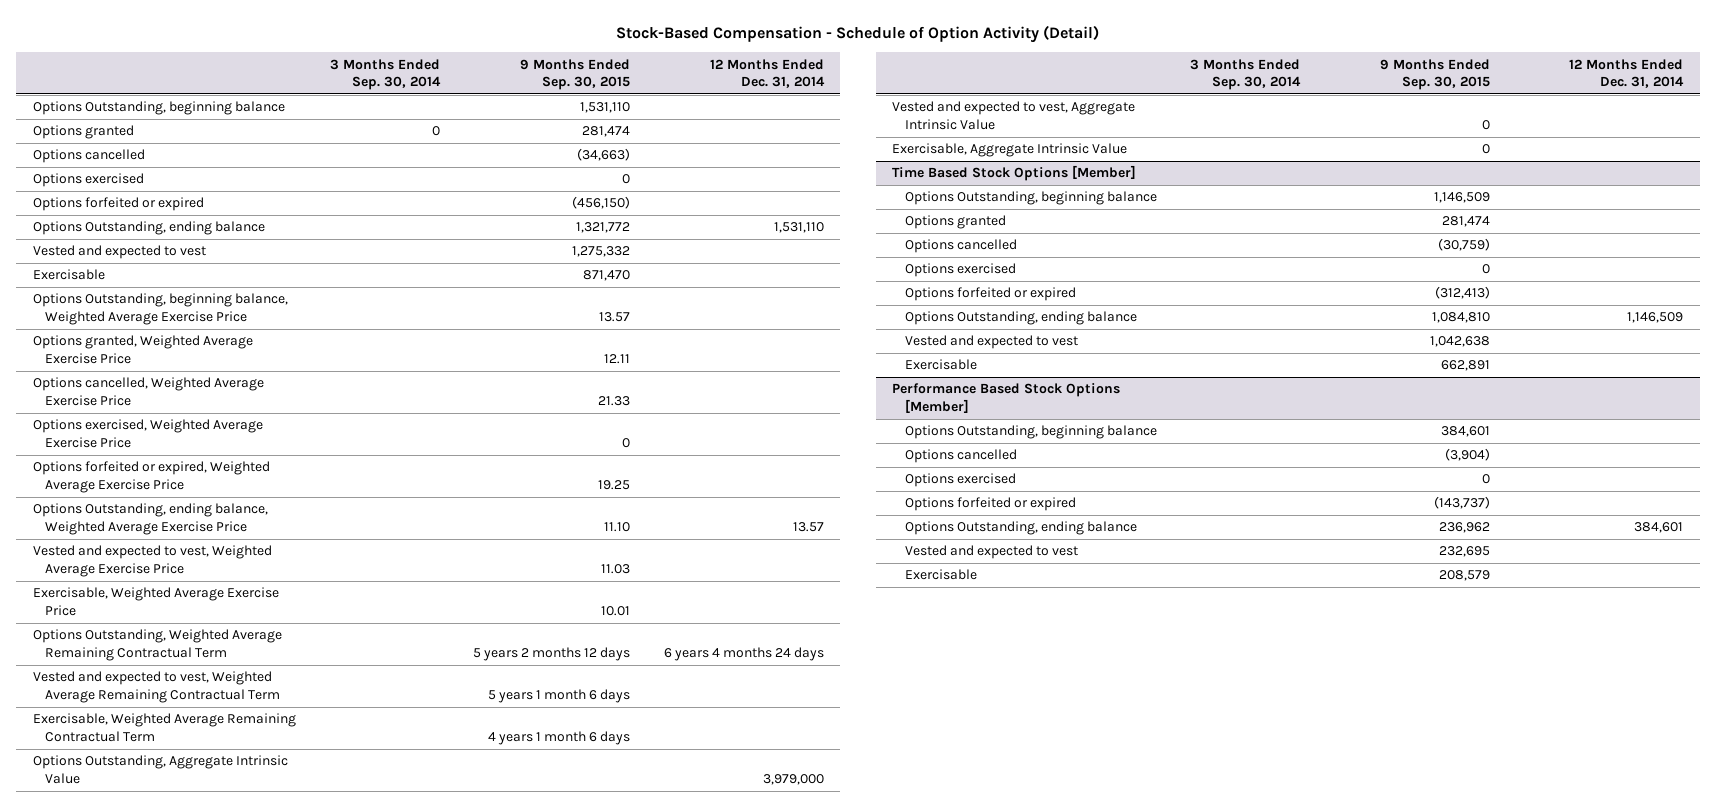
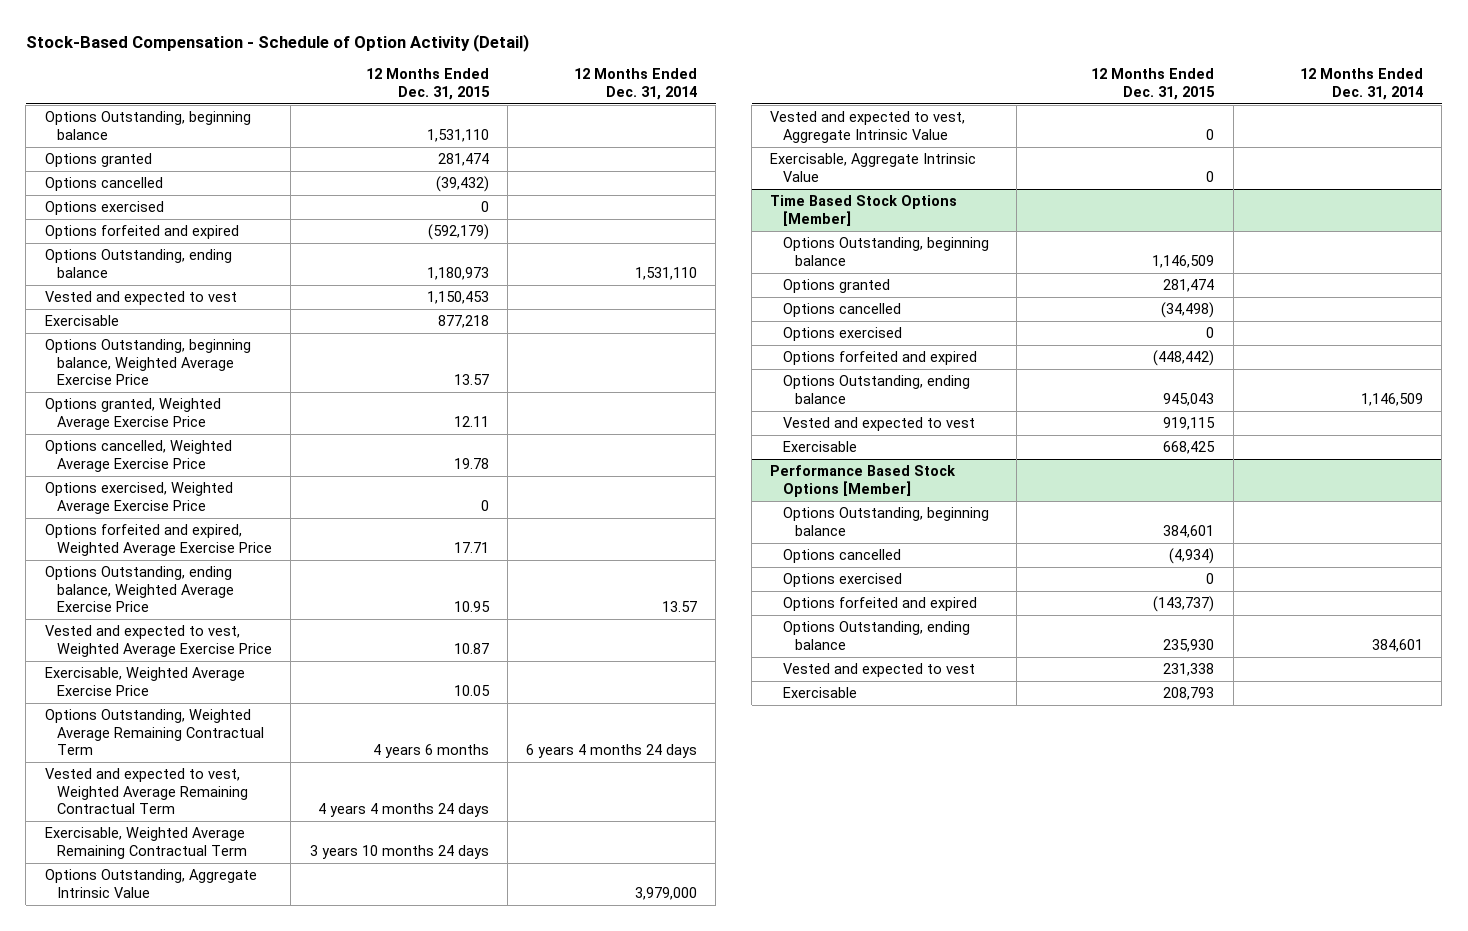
[330,58,442,91] 3 Months Ended Sep. 30, 2014 -> none
[520,58,631,91] 9 Months Ended Sep. 30, 2015 -> none
none -> [365,68,490,100] 12 Months Ended Dec. 31, 2015
[32,197,204,212] Options forfeited or expired -> [44,225,239,240] Options forfeited and expired
[32,461,270,494] Options forfeited or expired, Weighted Average Exercise Price -> [44,524,272,556] Options forfeited and expired, Weighted Average Exercise Price
[904,287,1076,302] Options forfeited or expired -> [782,351,977,366] Options forfeited and expired
[904,497,1076,512] Options forfeited or expired -> [782,597,977,612] Options forfeited and expired

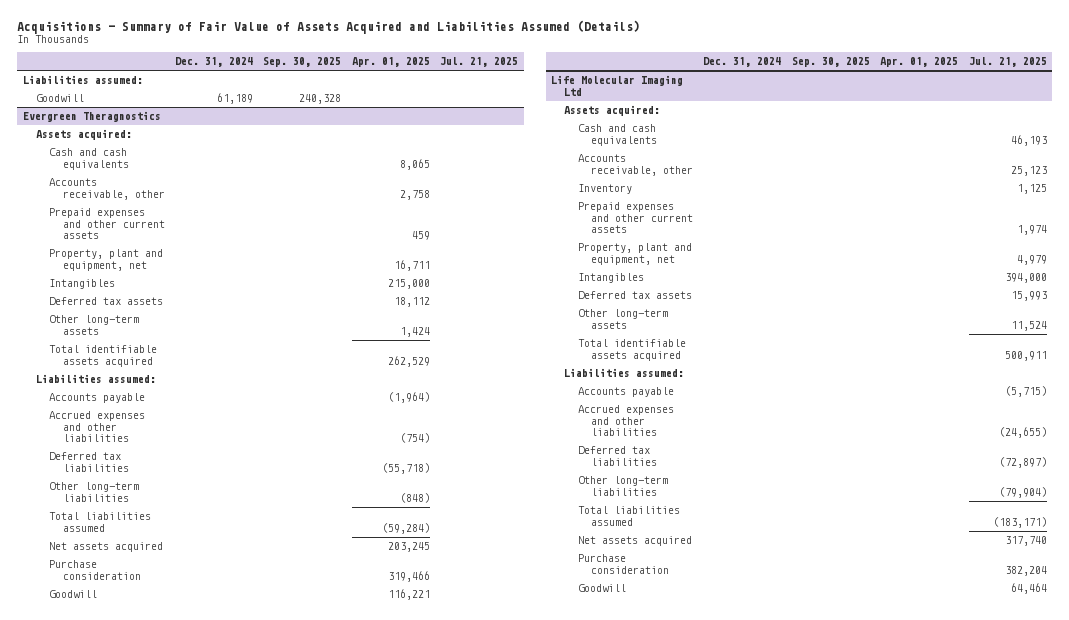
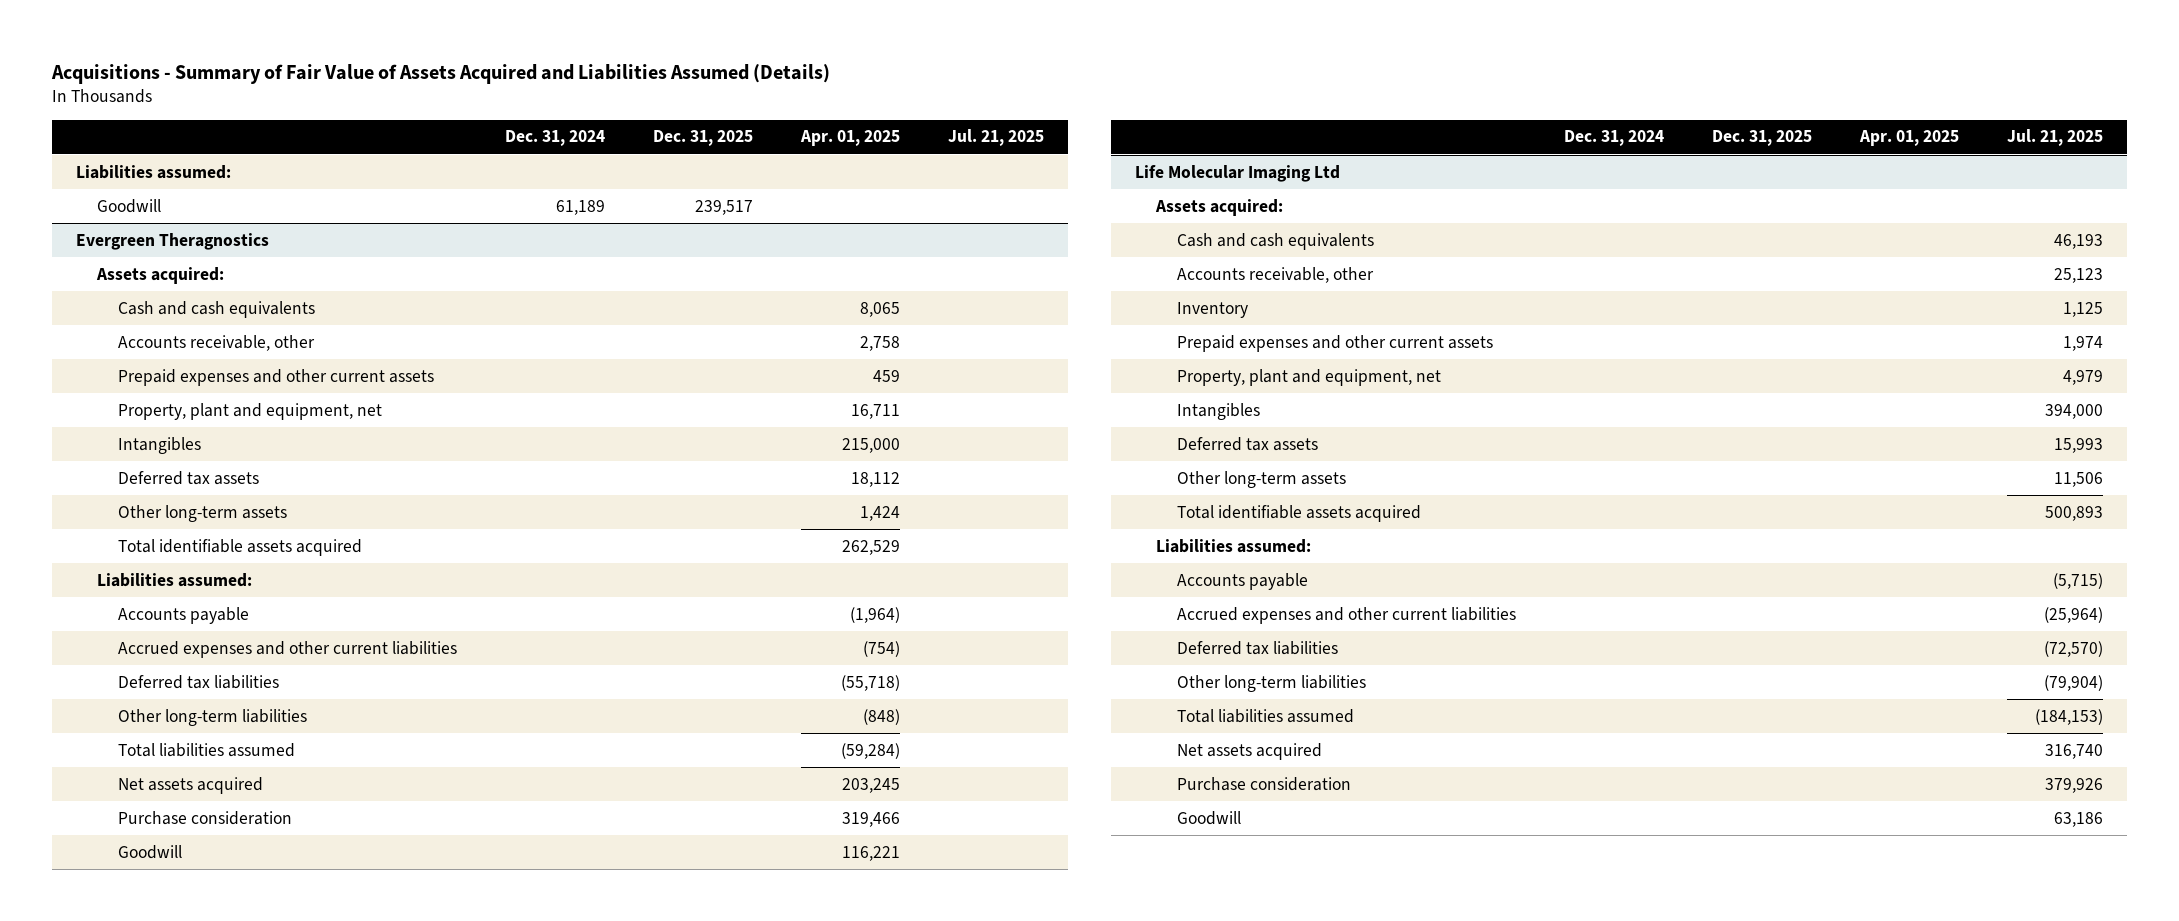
[263,57,342,68] Sep. 30, 2025 -> none
none -> [652,130,753,147] Dec. 31, 2025
[49,411,146,443] Accrued expenses and other liabilities -> [117,640,457,658] Accrued expenses and other current liabilities
[1010,320,1047,331] 11,524 -> [2053,471,2103,487] 11,506
[1004,350,1047,361] 500,911 -> [2044,505,2103,521] 500,893
[577,405,674,437] Accrued expenses and other liabilities -> [1176,606,1516,624] Accrued expenses and other current liabilities
[998,427,1047,439] (24,655) -> [2043,606,2103,623] (25,964)
[998,456,1047,468] (72,897) -> [2043,640,2103,657] (72,570)
[992,516,1047,528] (183,171) -> [2034,708,2103,725] (184,153)
[1004,536,1047,547] 317,740 -> [2044,743,2103,759] 316,740
[1004,565,1047,576] 382,204 -> [2044,777,2103,793] 379,926
[1010,583,1047,595] 64,464 -> [2053,811,2103,827] 63,186

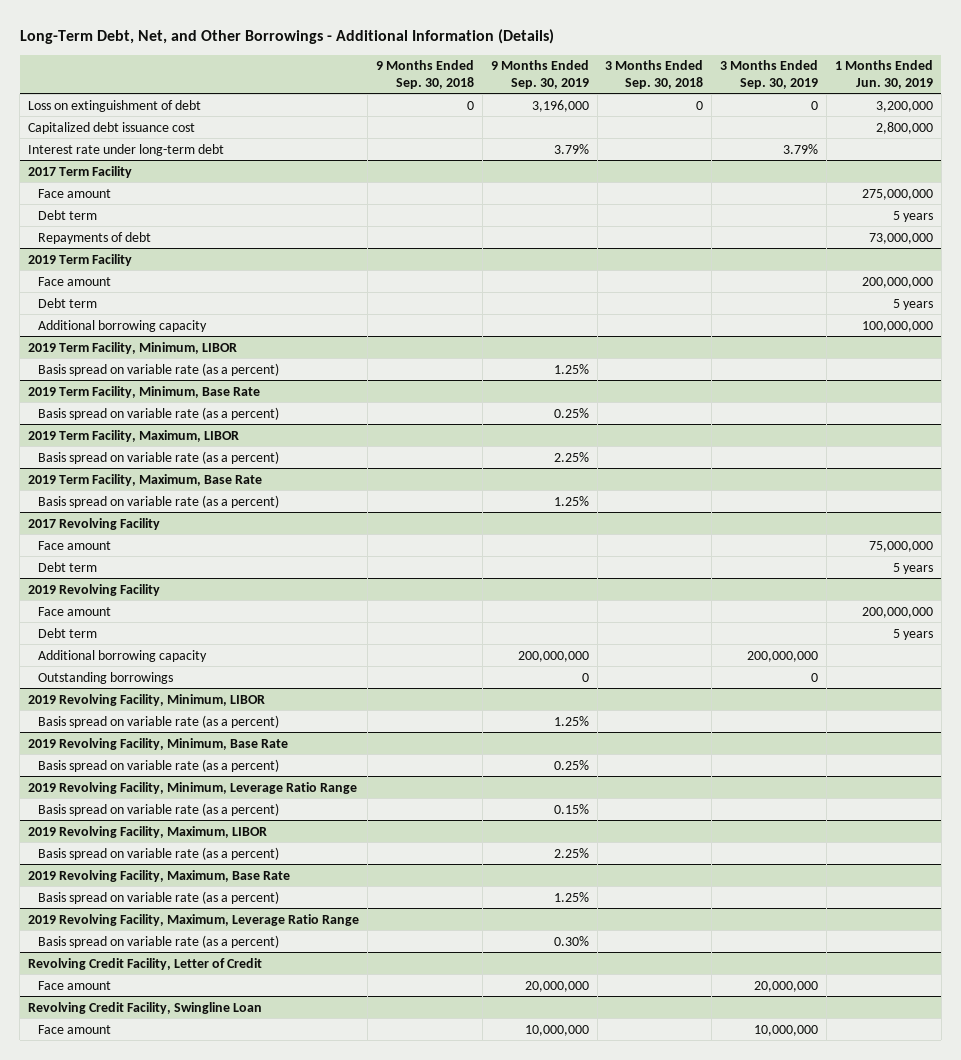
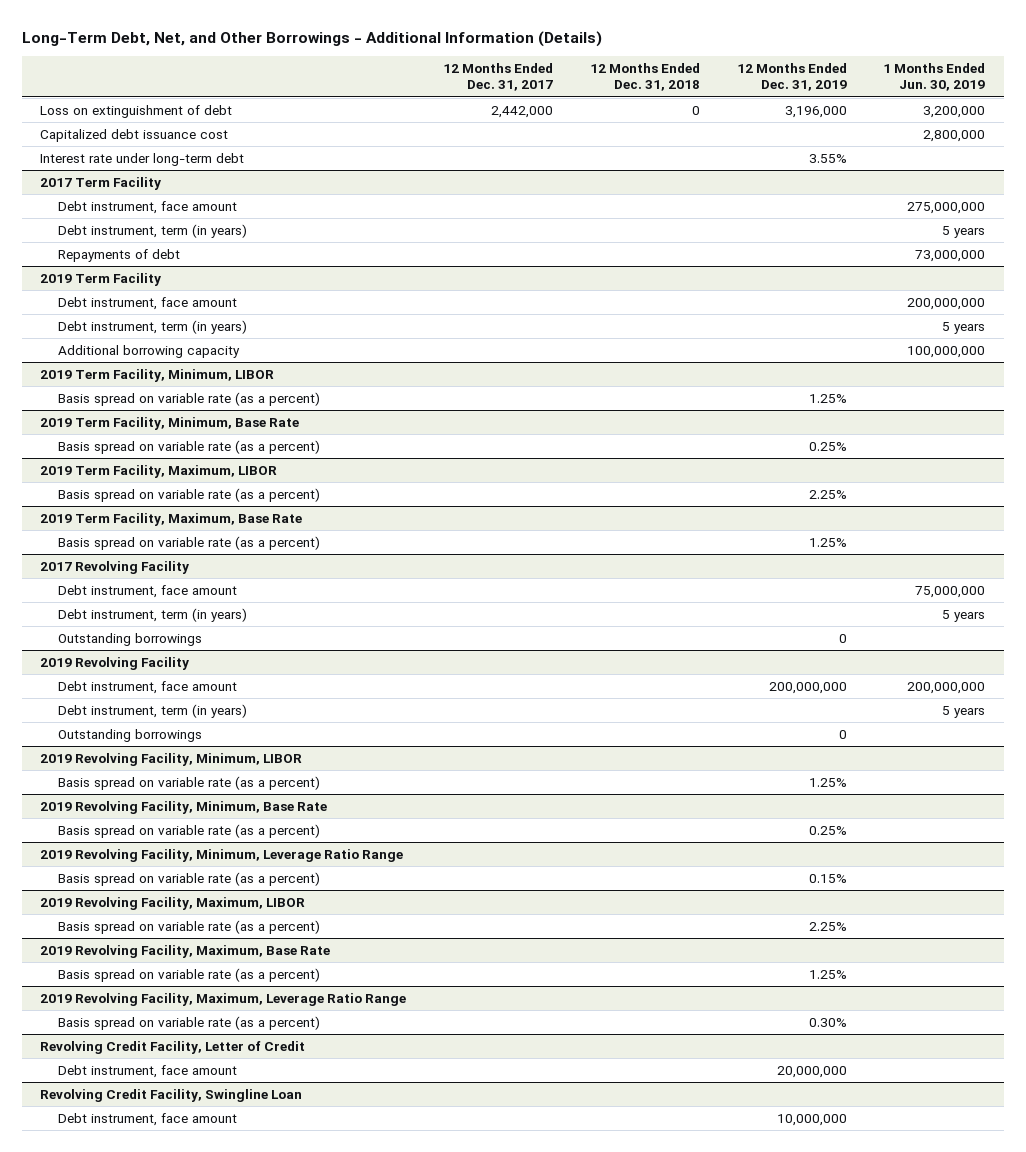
[375,60,474,89] 9 Months Ended Sep. 30, 2018 -> none
[490,60,589,89] 9 Months Ended Sep. 30, 2019 -> none
[605,60,704,89] 3 Months Ended Sep. 30, 2018 -> none
[720,60,819,89] 3 Months Ended Sep. 30, 2019 -> none
none -> [443,62,554,92] 12 Months Ended Dec. 31, 2017
none -> [589,62,700,92] 12 Months Ended Dec. 31, 2018
none -> [736,62,847,92] 12 Months Ended Dec. 31, 2019
[38,188,112,198] Face amount -> [57,200,237,214] Debt instrument, face amount
[38,209,98,220] Debt term -> [57,223,247,238] Debt instrument, term (in years)
[38,276,112,286] Face amount -> [57,296,237,310] Debt instrument, face amount
[38,297,98,308] Debt term -> [57,319,247,334] Debt instrument, term (in years)
[38,540,112,550] Face amount -> [57,584,237,598] Debt instrument, face amount
[38,561,98,572] Debt term -> [57,607,247,622] Debt instrument, term (in years)
none -> [57,632,202,646] Outstanding borrowings
[38,649,208,662] Additional borrowing capacity -> none
[38,606,112,616] Face amount -> [57,680,237,694] Debt instrument, face amount
[38,627,98,638] Debt term -> [57,703,247,718] Debt instrument, term (in years)
[38,980,112,990] Face amount -> [57,1064,237,1078] Debt instrument, face amount
[38,1024,112,1034] Face amount -> [57,1112,237,1126] Debt instrument, face amount

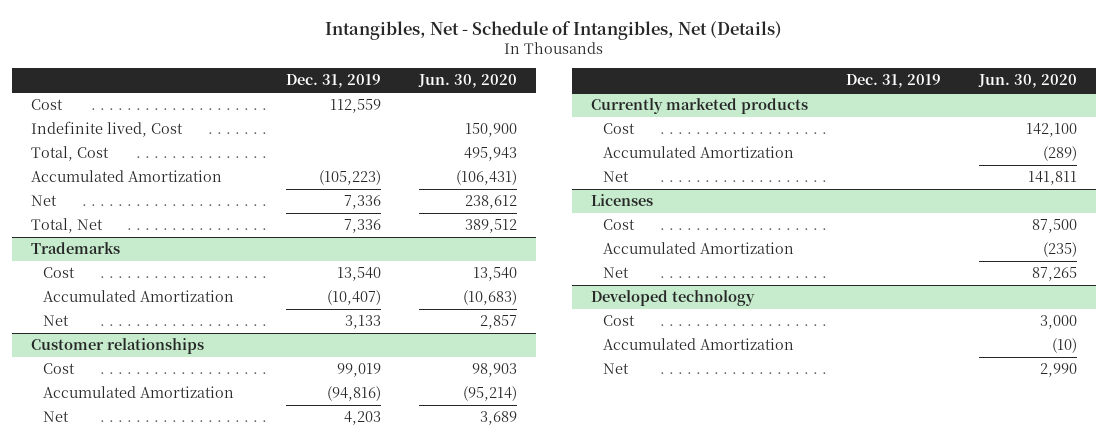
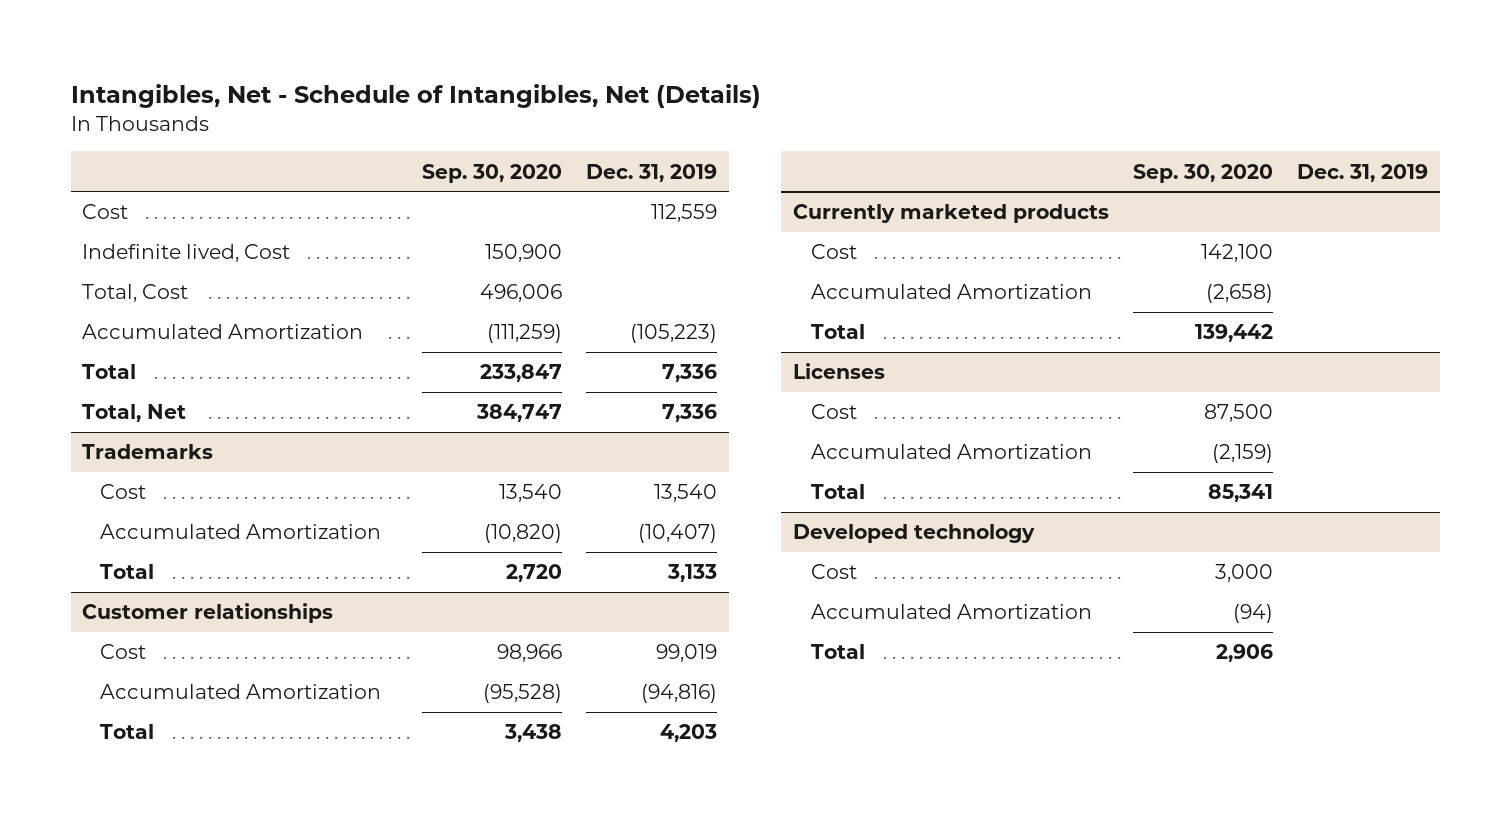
[418,74,518,89] Jun. 30, 2020 -> none
none -> [422,163,563,183] Sep. 30, 2020
[31,195,58,207] Net -> [82,364,137,380] Total
[43,315,70,327] Net -> [100,564,155,580] Total
[43,411,70,423] Net -> [100,724,155,740] Total
[603,171,630,183] Net -> [810,324,865,340] Total
[603,267,630,279] Net -> [810,484,865,500] Total
[603,363,630,375] Net -> [810,644,865,660] Total

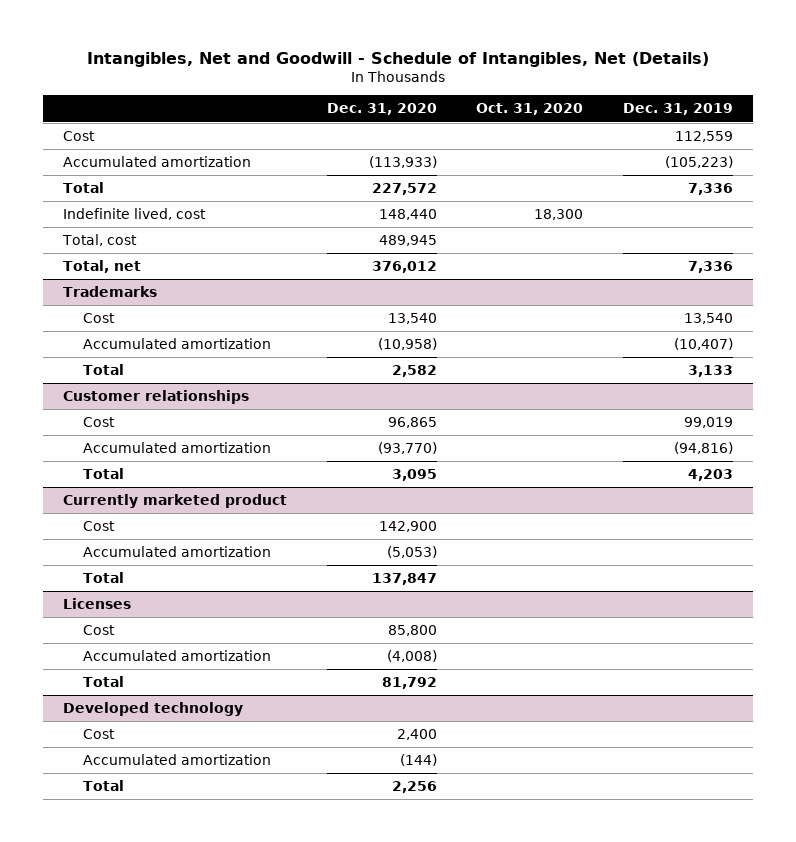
[70,83,761,108] Intangibles, Net - Schedule of Intangibles, Net (Details) -> [87,51,710,67] Intangibles, Net and Goodwill - Schedule of Intangibles, Net (Details)
[422,163,563,183] Sep. 30, 2020 -> none
none -> [326,103,437,116] Dec. 31, 2020
none -> [476,103,584,116] Oct. 31, 2020
[82,244,291,263] Indefinite lived, Cost -> none
[82,284,189,303] Total, Cost -> none
[82,324,364,340] Accumulated Amortization -> [62,156,251,168] Accumulated amortization
none -> [62,208,206,221] Indefinite lived, cost
none -> [61,234,137,247] Total, cost
[82,404,187,423] Total, Net -> [62,260,141,274] Total, net
[100,524,382,540] Accumulated Amortization -> [83,338,272,350] Accumulated amortization
[100,684,382,700] Accumulated Amortization -> [83,442,272,454] Accumulated amortization
[793,204,1110,224] Currently marketed products -> [62,494,287,509] Currently marketed product
[810,284,1092,300] Accumulated Amortization -> [83,546,272,558] Accumulated amortization
[810,444,1092,460] Accumulated Amortization -> [83,650,272,662] Accumulated amortization
[810,604,1092,620] Accumulated Amortization -> [83,754,272,766] Accumulated amortization

